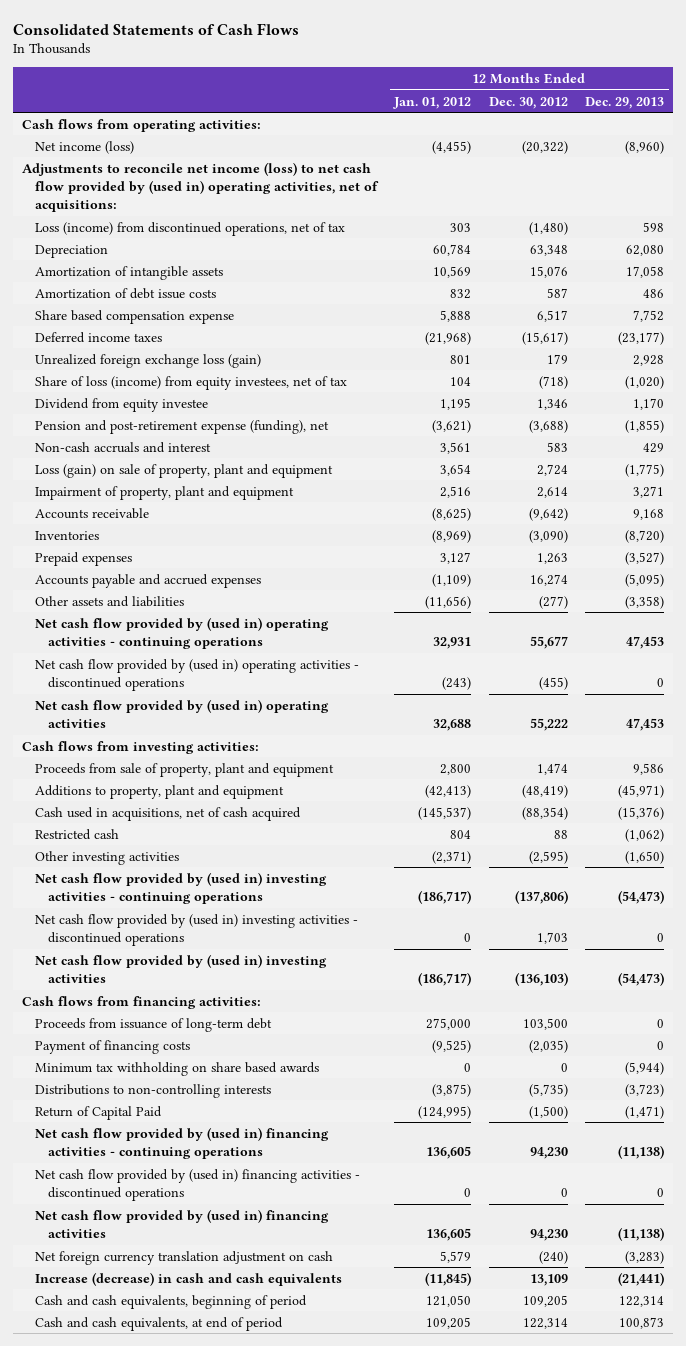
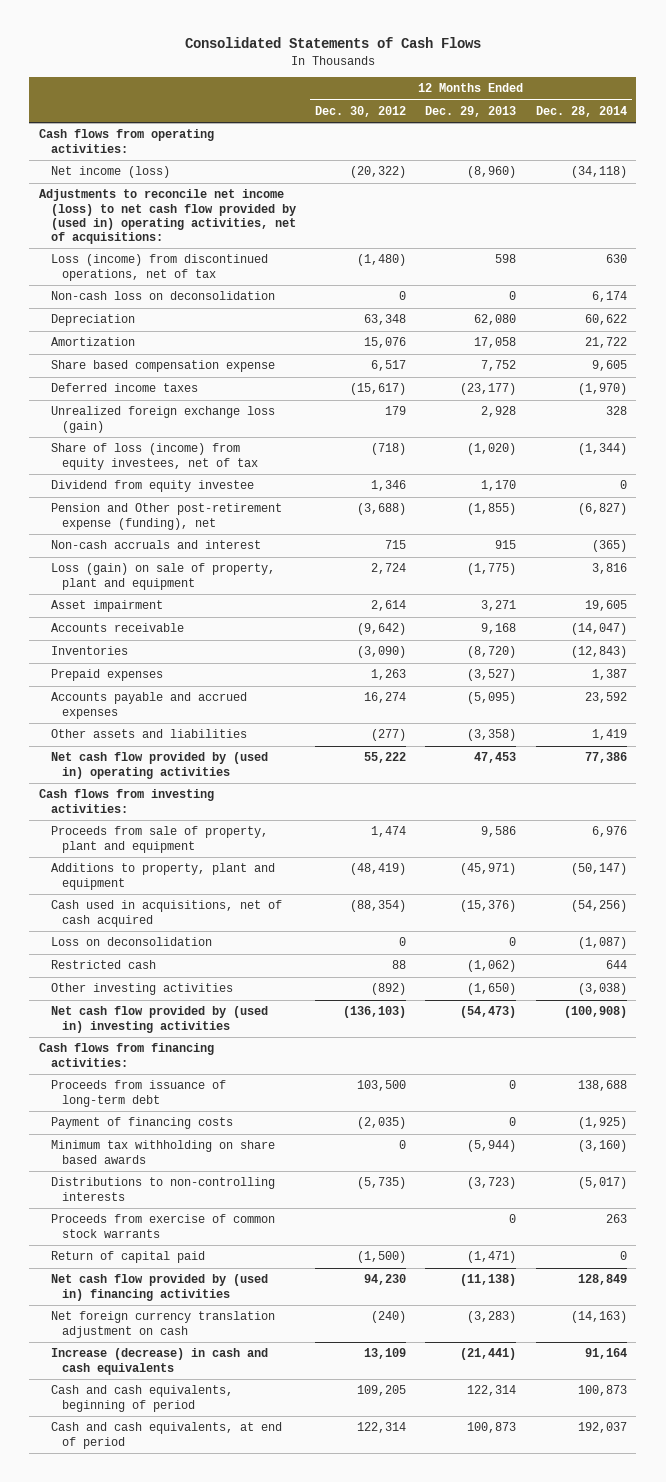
[393,96,472,109] Jan. 01, 2012 -> none
none -> [535,105,627,117] Dec. 28, 2014
none -> [50,291,275,301] Non-cash loss on deconsolidation
[34,287,216,299] Amortization of debt issue costs -> none
[34,265,223,280] Amortization of intangible assets -> [50,337,135,347] Amortization
[34,419,329,434] Pension and post-retirement expense (funding), net -> [50,503,282,530] Pension and Other post-retirement expense (funding), net
[546,441,568,452] 583 -> [384,540,406,550] 715
[643,442,665,453] 429 -> [495,540,517,550] 915
[34,485,294,500] Impairment of property, plant and equipment -> [50,600,163,613] Asset impairment
[34,616,329,649] Net cash flow provided by (used in) operating activities - continuing operations -> none
[34,658,359,691] Net cash flow provided by (used in) operating activities - discontinued operations -> none
none -> [50,937,212,947] Loss on deconsolidation
[34,871,327,904] Net cash flow provided by (used in) investing activities - continuing operations -> none
[34,913,358,946] Net cash flow provided by (used in) investing activities - discontinued operations -> none
[528,850,568,864] (2,595) -> [370,983,406,996] (892)
[34,1126,329,1159] Net cash flow provided by (used in) financing activities - continuing operations -> none
[34,1168,360,1201] Net cash flow provided by (used in) financing activities - discontinued operations -> none
none -> [50,1214,275,1238] Proceeds from exercise of common stock warrants
[34,1105,162,1120] Return of Capital Paid -> [50,1251,205,1264] Return of capital paid

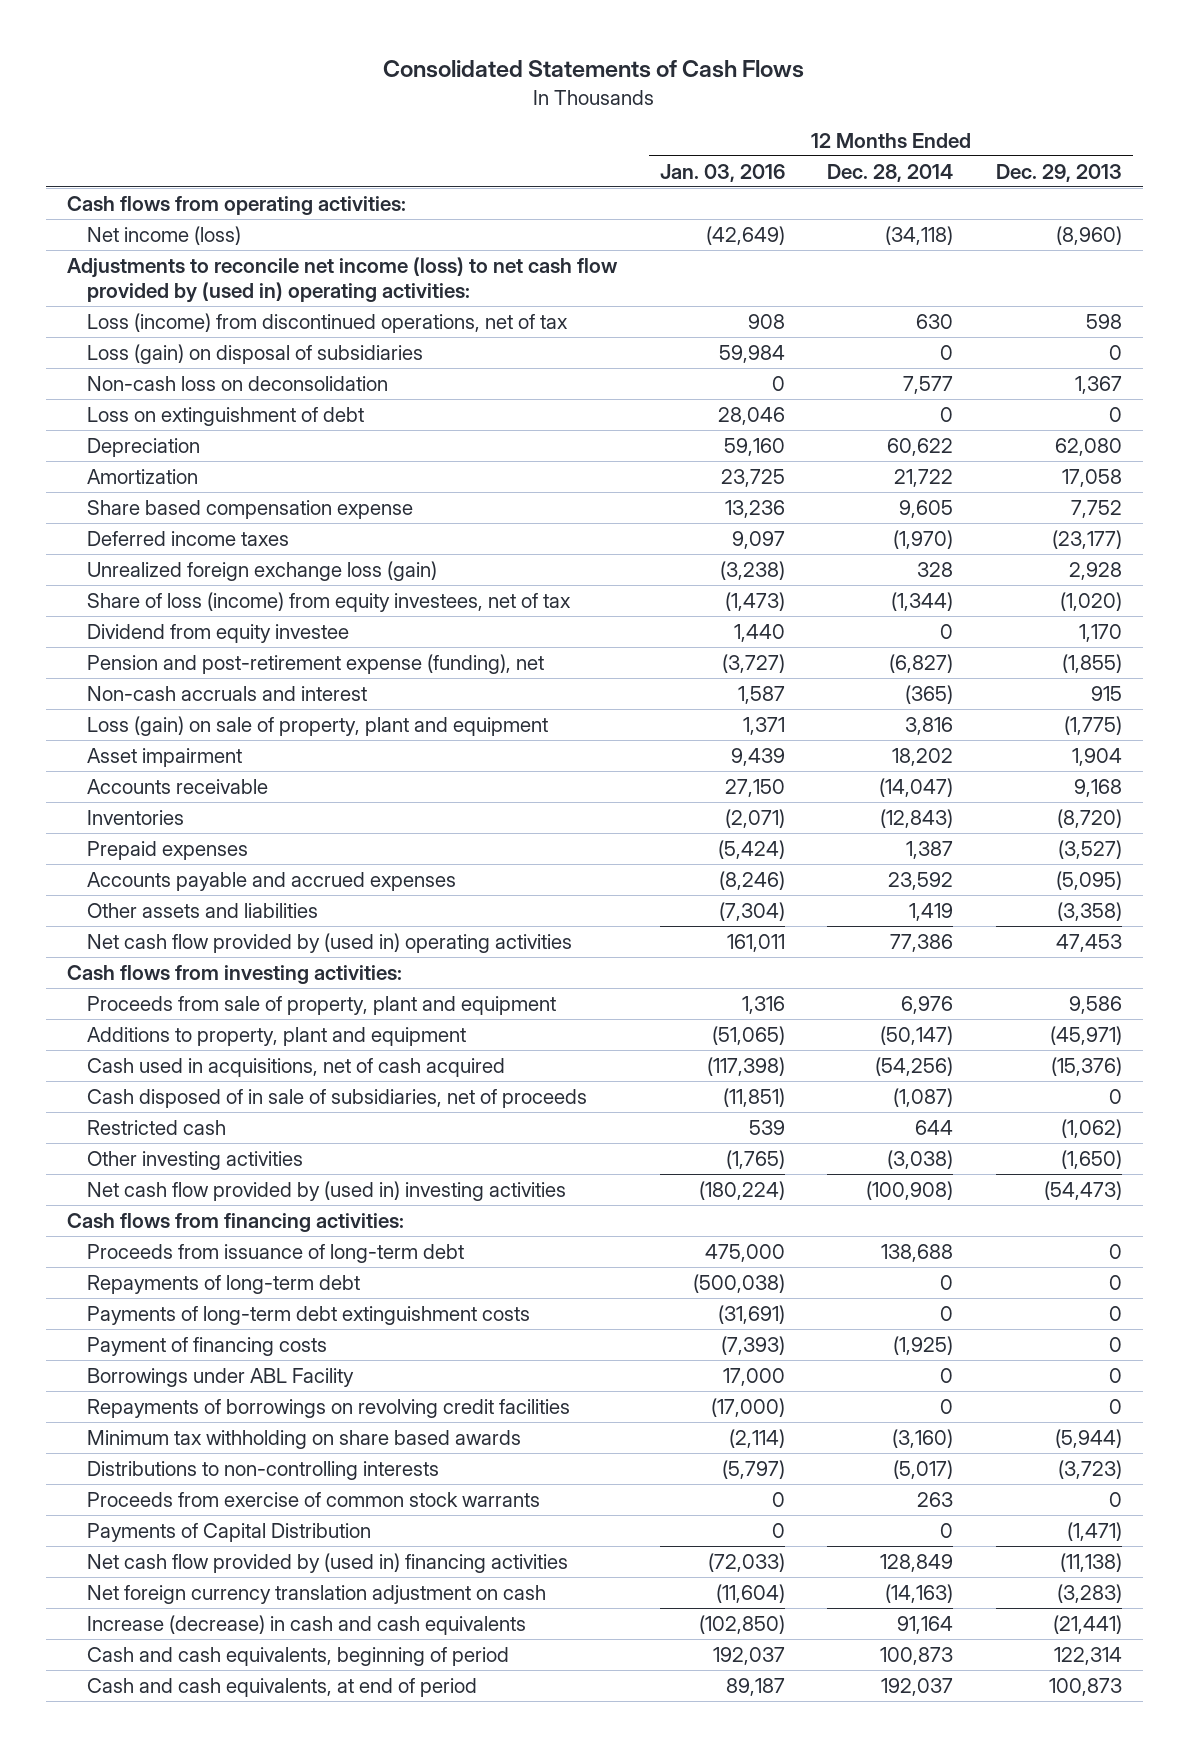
[314,105,406,117] Dec. 30, 2012 -> none
none -> [659,163,785,182] Jan. 03, 2016
[38,189,296,245] Adjustments to reconcile net income (loss) to net cash flow provided by (used in) operating activities, net of acquisitions: -> [66,256,618,303] Adjustments to reconcile net income (loss) to net cash flow provided by (used in) operating activities:
none -> [87,343,424,364] Loss (gain) on disposal of subsidiaries
[509,291,517,301] 0 -> [1074,375,1122,394] 1,367
[591,291,627,303] 6,174 -> [903,375,954,394] 7,577
none -> [87,406,365,426] Loss on extinguishment of debt
[50,503,282,530] Pension and Other post-retirement expense (funding), net -> [87,653,545,674] Pension and post-retirement expense (funding), net
[481,600,517,612] 3,271 -> [1071,747,1122,766] 1,904
[584,600,627,612] 19,605 -> [892,747,954,766] 18,202
[50,937,212,947] Loss on deconsolidation -> [87,1088,588,1108] Cash disposed of in sale of subsidiaries, net of proceeds
none -> [87,1274,361,1294] Repayments of long-term debt
none -> [87,1305,531,1325] Payments of long-term debt extinguishment costs
none -> [87,1367,355,1387] Borrowings under ABL Facility
none -> [87,1398,571,1418] Repayments of borrowings on revolving credit facilities
[50,1251,205,1264] Return of capital paid -> [87,1522,372,1542] Payments of Capital Distribution

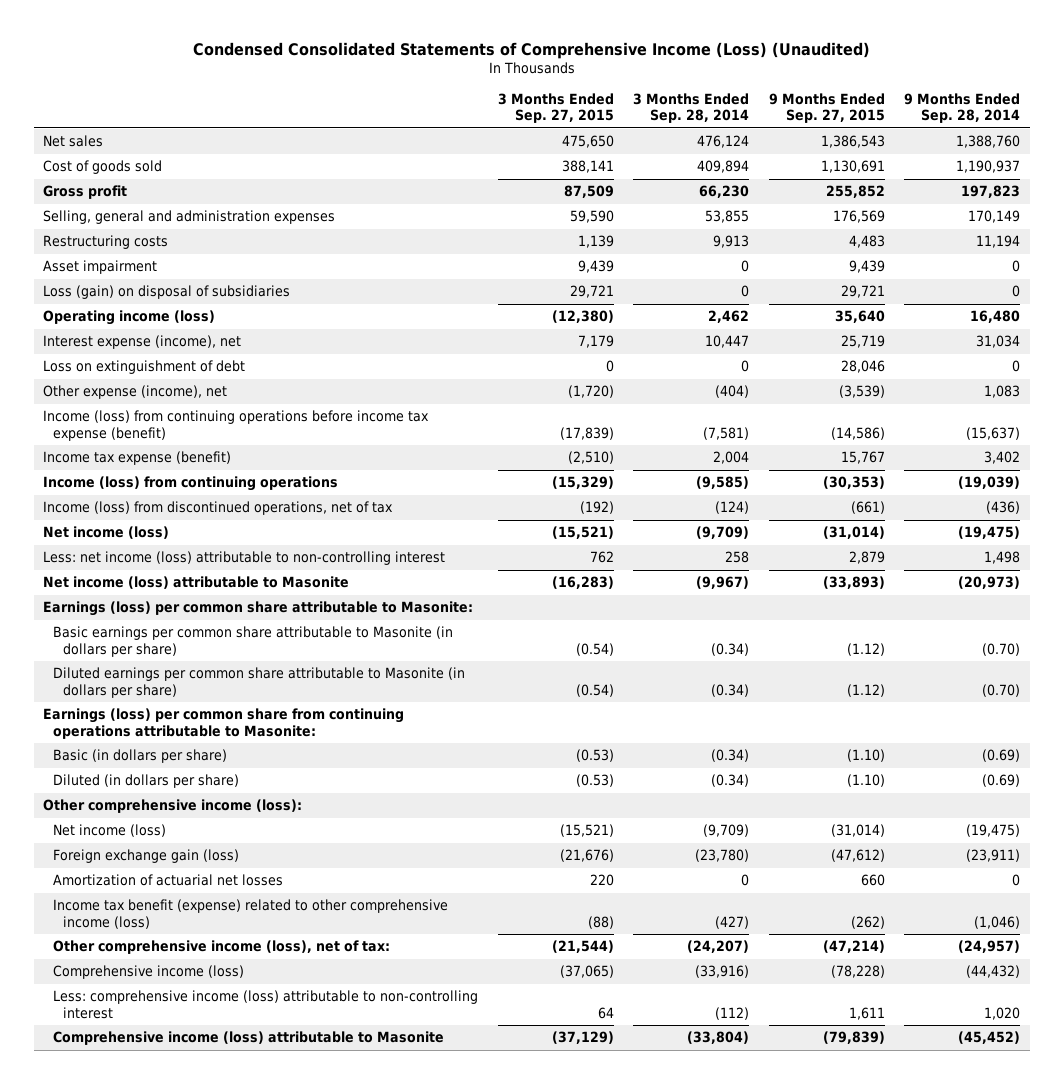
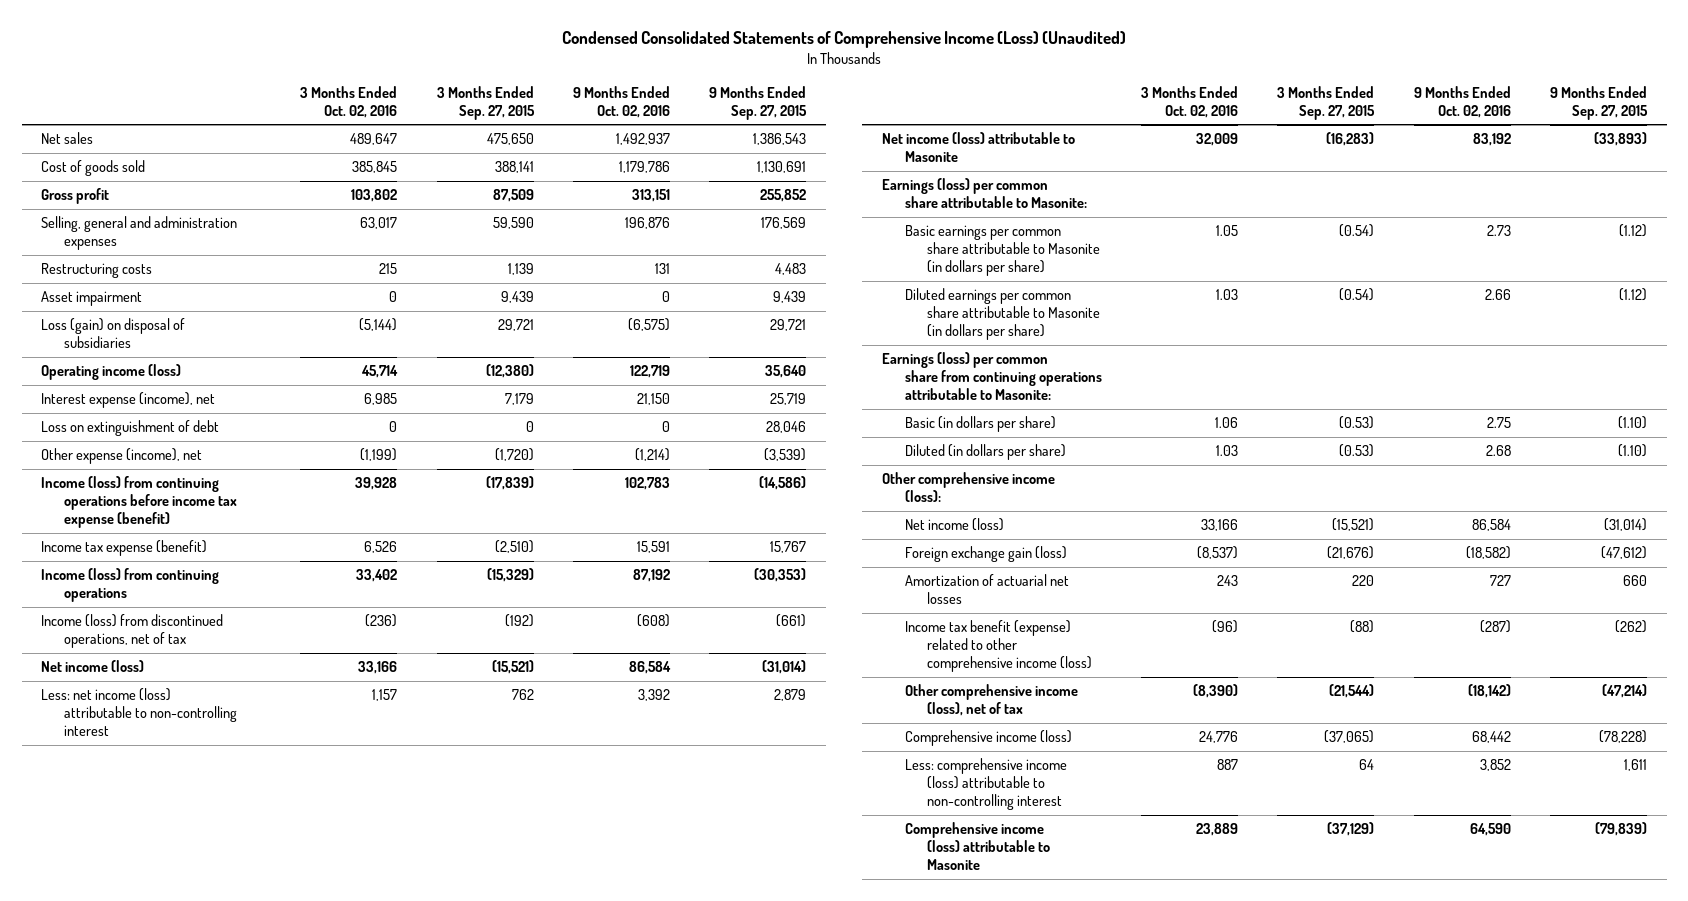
[633,93,750,124] 3 Months Ended Sep. 28, 2014 -> none
[904,93,1021,124] 9 Months Ended Sep. 28, 2014 -> none
none -> [300,85,398,118] 3 Months Ended Oct. 02, 2016
none -> [572,85,670,118] 9 Months Ended Oct. 02, 2016
[53,940,391,955] Other comprehensive income (loss), net of tax: -> [904,684,1078,717] Other comprehensive income (loss), net of tax

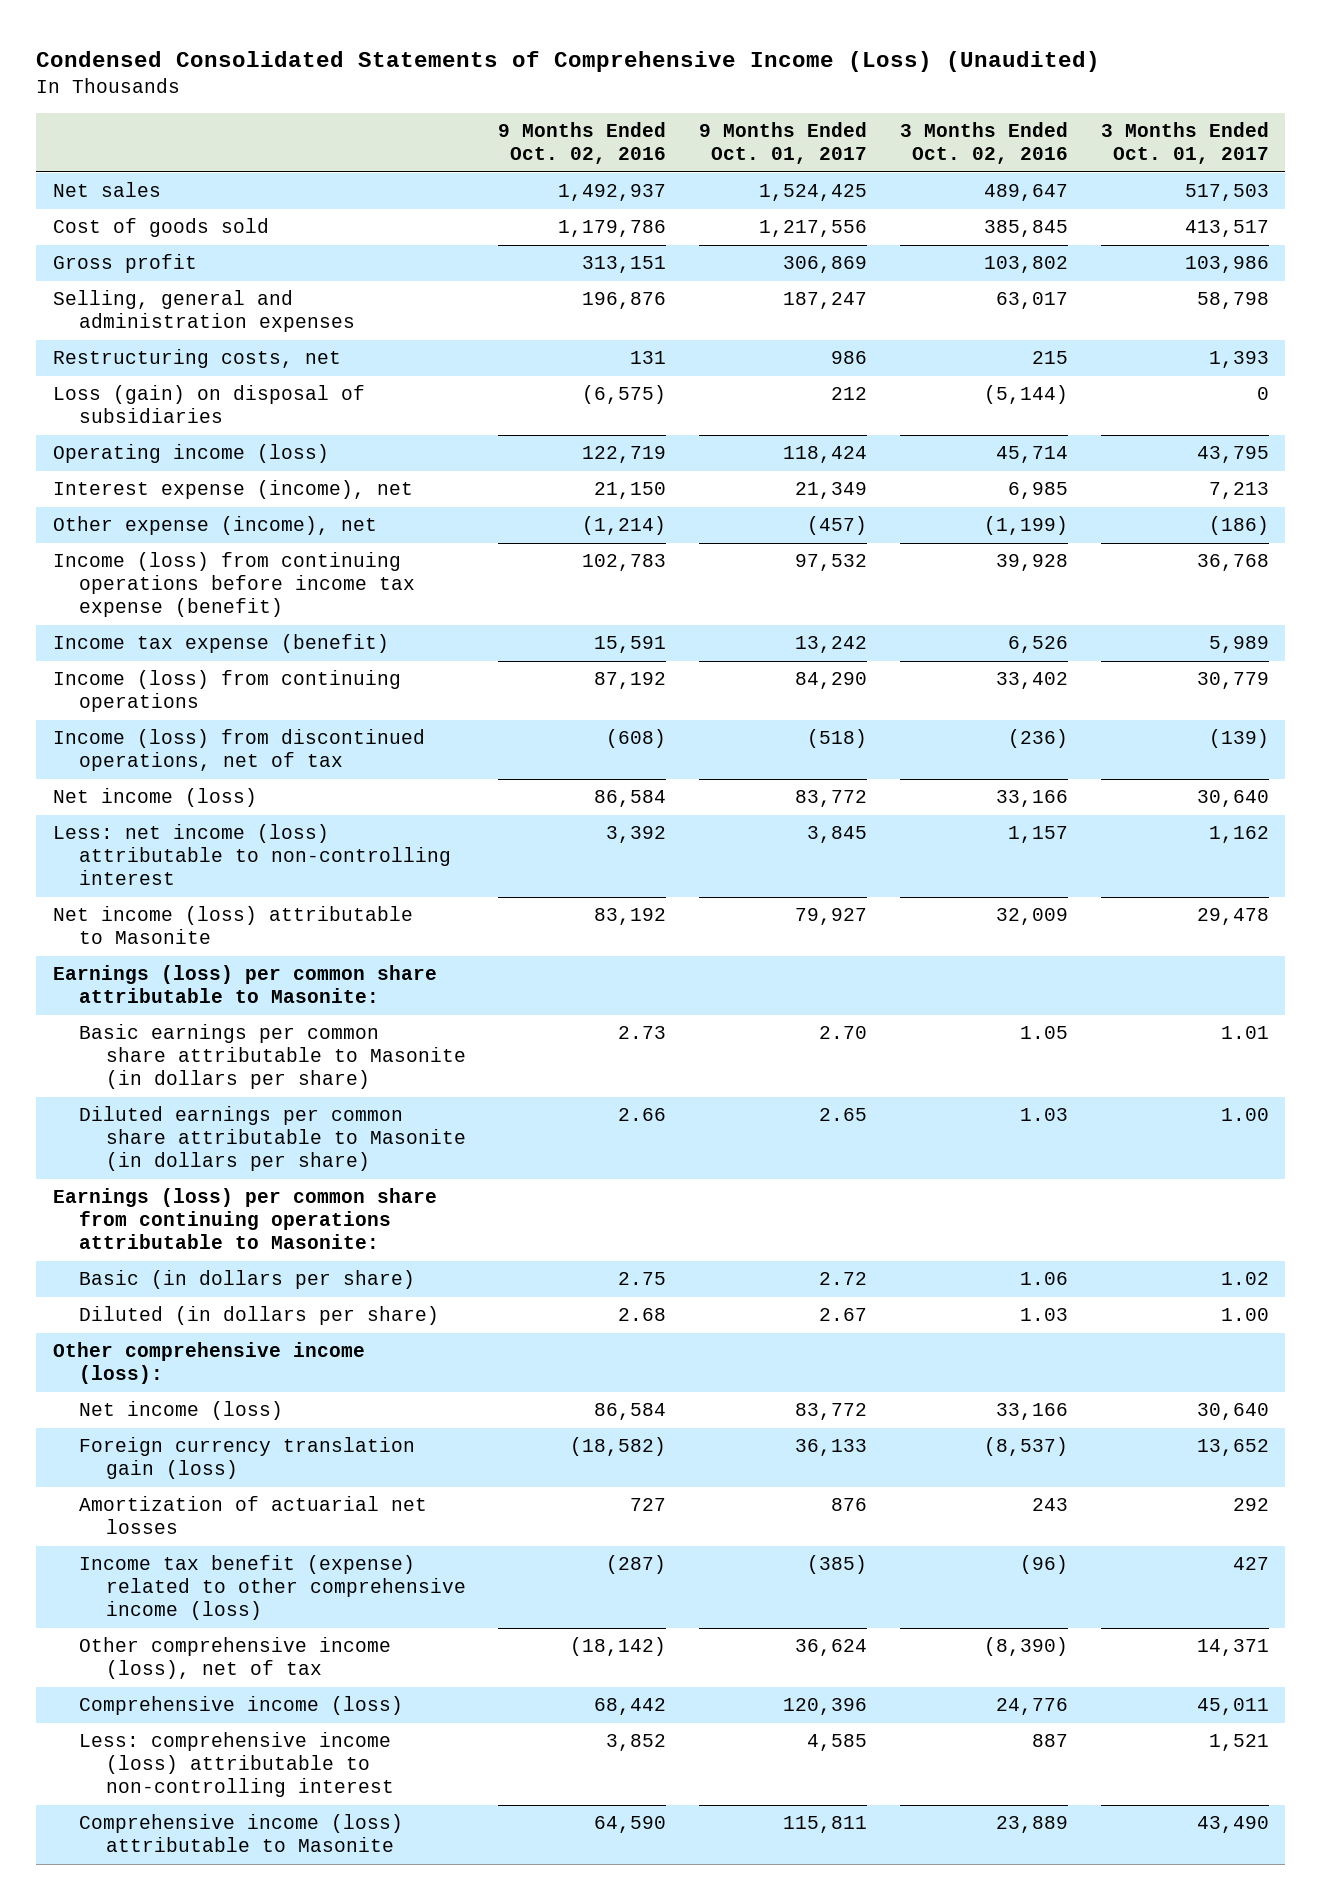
[436,85,535,120] 3 Months Ended Sep. 27, 2015 -> none
[709,85,808,120] 9 Months Ended Sep. 27, 2015 -> none
none -> [699,122,868,164] 9 Months Ended Oct. 01, 2017
none -> [1100,122,1269,164] 3 Months Ended Oct. 01, 2017
[41,291,143,307] Asset impairment -> none
[41,263,153,279] Restructuring costs -> [52,349,341,369] Restructuring costs, net
[41,420,220,437] Loss on extinguishment of debt -> none
[904,546,1067,563] Foreign exchange gain (loss) -> [79,1437,416,1480] Foreign currency translation gain (loss)

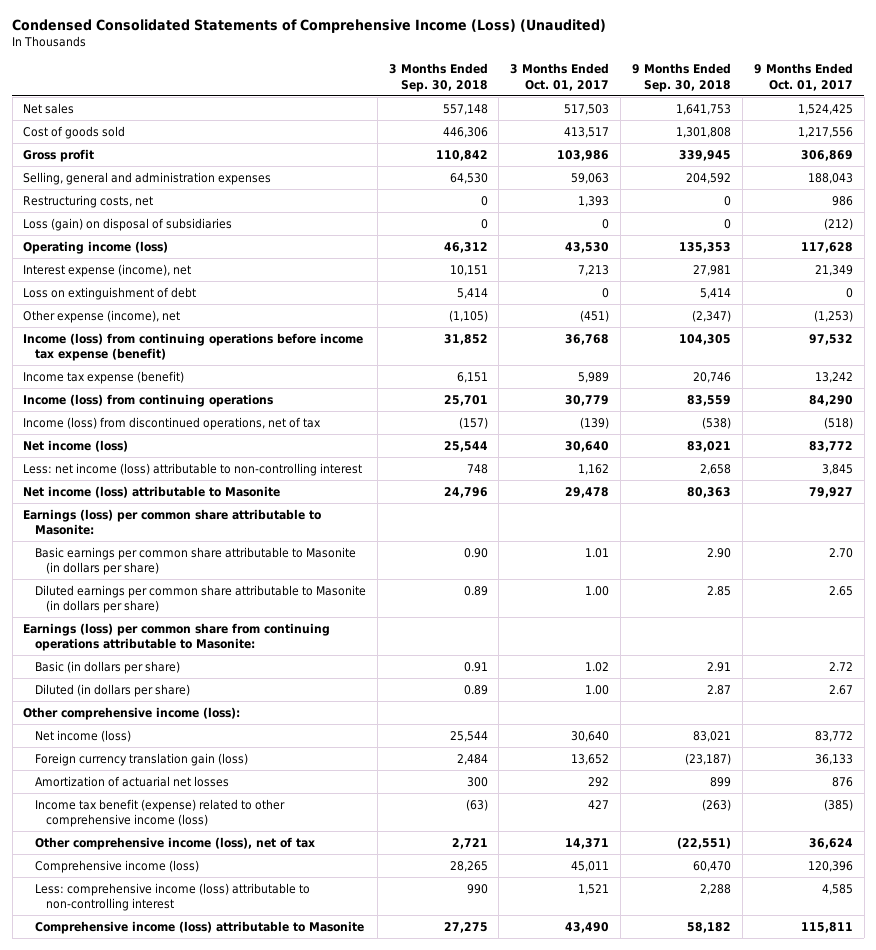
[498,122,667,164] 9 Months Ended Oct. 02, 2016 -> none
[899,122,1068,164] 3 Months Ended Oct. 02, 2016 -> none
none -> [388,63,488,92] 3 Months Ended Sep. 30, 2018
none -> [632,63,732,92] 9 Months Ended Sep. 30, 2018
[783,292,868,310] 187,247 -> [807,172,853,184] 188,043
[1196,292,1269,310] 58,798 -> [571,172,610,184] 59,063
[831,387,868,401] 212 -> [823,217,853,230] (212)
[783,446,868,464] 118,424 -> [800,241,853,253] 117,628
[1196,446,1269,464] 43,795 -> [565,241,610,253] 43,530
none -> [23,286,197,300] Loss on extinguishment of debt
[807,516,868,536] (457) -> [813,309,853,322] (1,253)
[1208,516,1269,536] (186) -> [580,309,610,322] (451)

